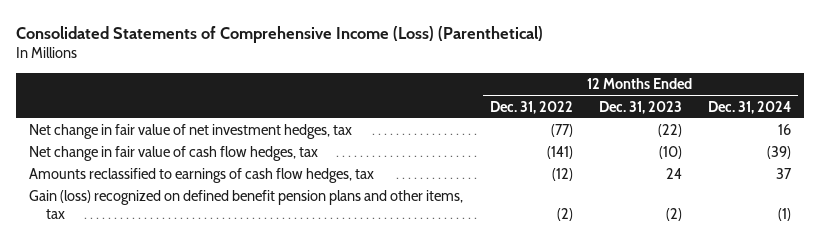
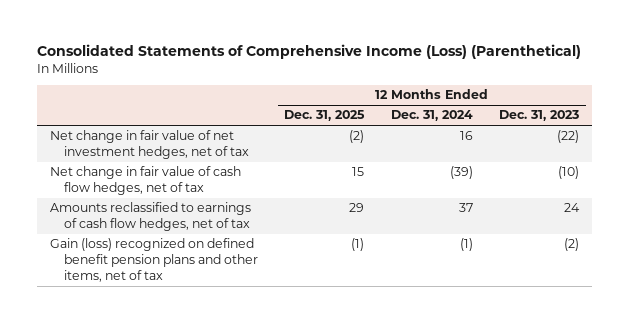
[489,100,573,114] Dec. 31, 2022 -> none
none -> [284,110,366,122] Dec. 31, 2025
[29,124,353,140] Net change in fair value of net investment hedges, tax -> [49,130,249,160] Net change in fair value of net investment hedges, net of tax
[29,146,319,162] Net change in fair value of cash flow hedges, tax -> [49,166,241,196] Net change in fair value of cash flow hedges, net of tax
[29,168,375,184] Amounts reclassified to earnings of cash flow hedges, tax -> [49,202,251,232] Amounts reclassified to earnings of cash flow hedges, net of tax
[29,190,464,220] Gain (loss) recognized on defined benefit pension plans and other items, tax -> [49,238,258,283] Gain (loss) recognized on defined benefit pension plans and other items, net of tax

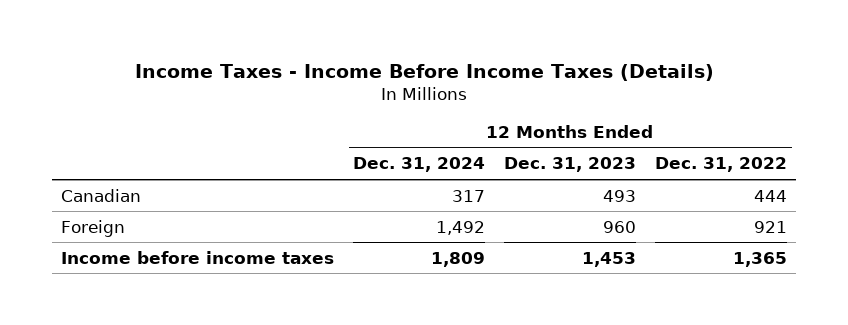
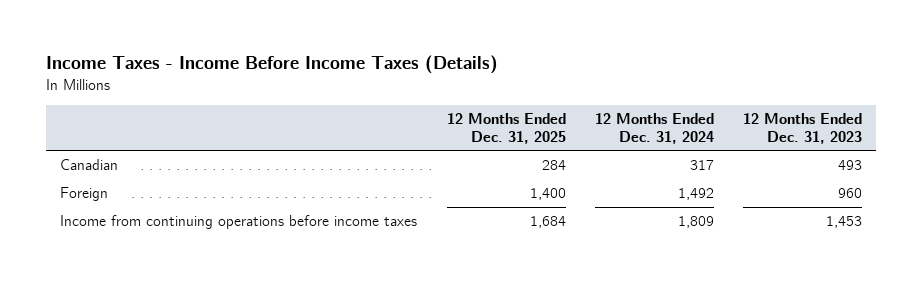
[654,157,787,173] Dec. 31, 2022 -> none
none -> [446,113,566,144] 12 Months Ended Dec. 31, 2025
[61,250,335,264] Income before income taxes -> [60,215,418,230] Income from continuing operations before income taxes

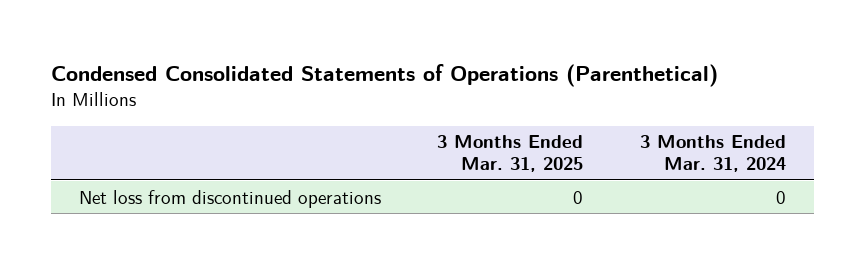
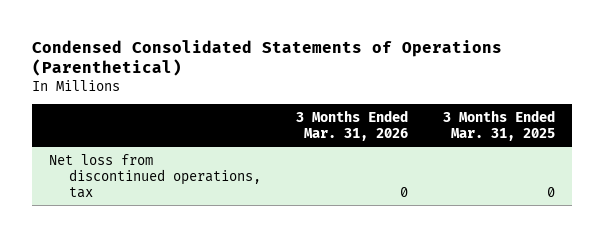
[639,135,786,173] 3 Months Ended Mar. 31, 2024 -> none
none -> [295,110,408,142] 3 Months Ended Mar. 31, 2026
[79,189,382,208] Net loss from discontinued operations -> [49,153,261,198] Net loss from discontinued operations, tax

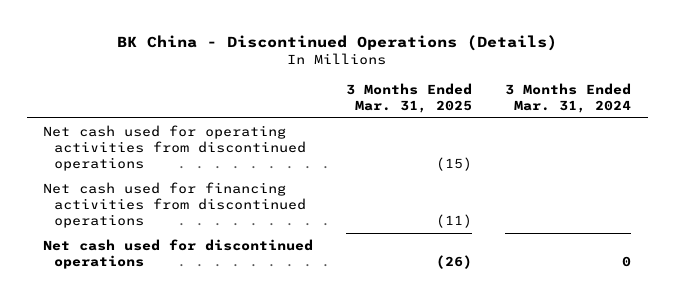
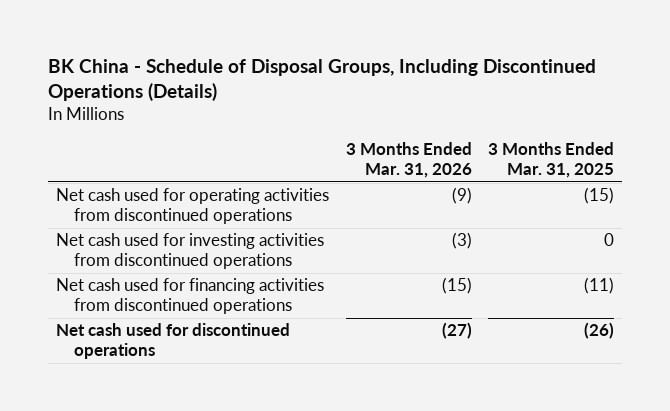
[117,34,558,51] BK China - Discontinued Operations (Details) -> [47,59,596,102] BK China - Schedule of Disposal Groups, Including Discontinued Operations (Details)
[505,82,632,113] 3 Months Ended Mar. 31, 2024 -> none
none -> [345,141,472,179] 3 Months Ended Mar. 31, 2026
none -> [56,233,325,270] Net cash used for investing activities from discontinued operations

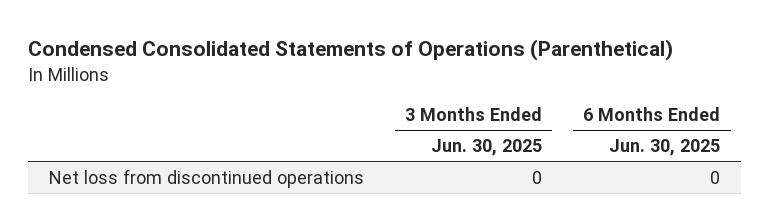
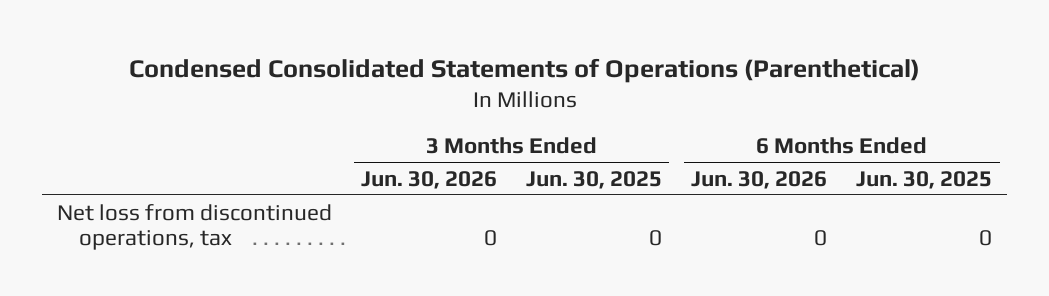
none -> [361,170,498,189] Jun. 30, 2026
none -> [691,170,828,189] Jun. 30, 2026
[48,169,364,189] Net loss from discontinued operations -> [56,203,332,251] Net loss from discontinued operations, tax

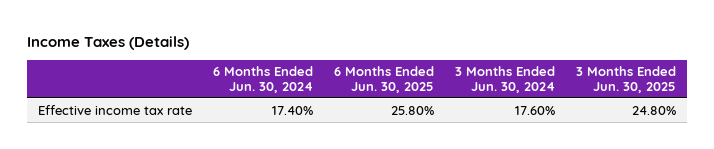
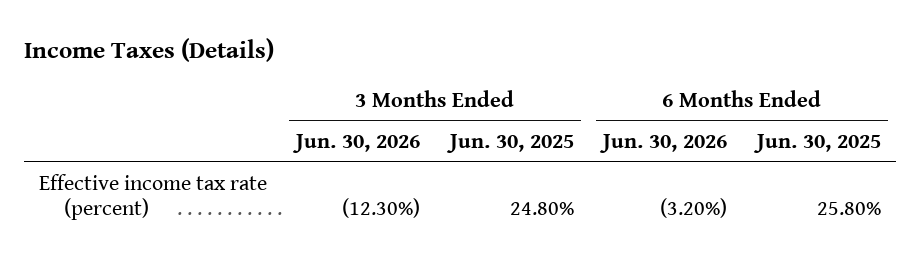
[212,65,313,93] 6 Months Ended Jun. 30, 2024 -> none
[455,65,556,93] 3 Months Ended Jun. 30, 2024 -> none
none -> [292,134,421,154] Jun. 30, 2026
none -> [599,134,728,154] Jun. 30, 2026
[37,104,192,115] Effective income tax rate -> [38,174,267,221] Effective income tax rate (percent)

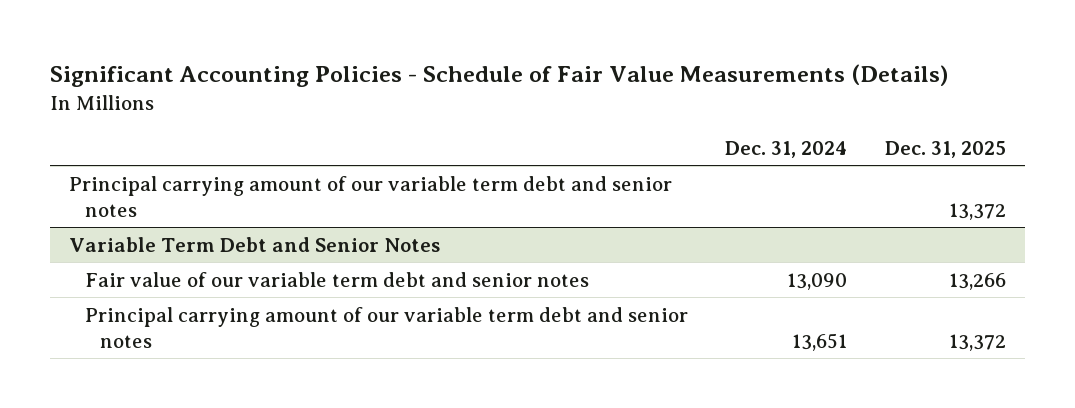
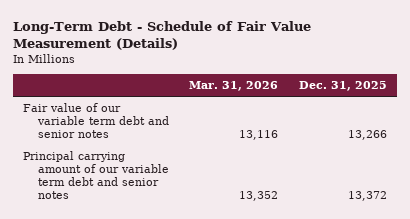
[49,63,948,87] Significant Accounting Policies - Schedule of Fair Value Measurements (Details) -> [13,20,312,50] Long-Term Debt - Schedule of Fair Value Measurement (Details)
[725,140,848,158] Dec. 31, 2024 -> none
none -> [189,81,279,92] Mar. 31, 2026
[68,175,672,217] Principal carrying amount of our variable term debt and senior notes -> none
[68,236,440,252] Variable Term Debt and Senior Notes -> none

